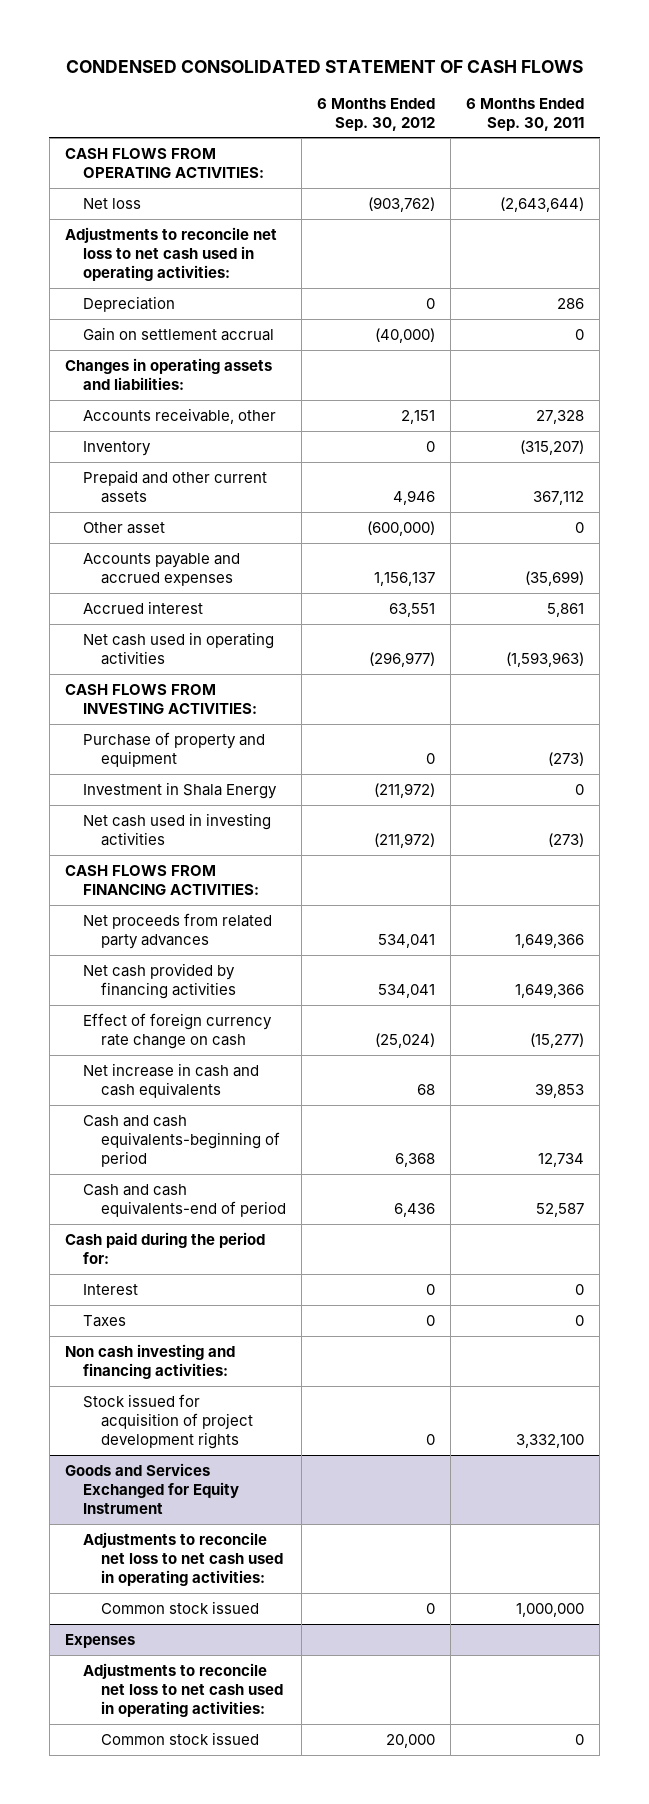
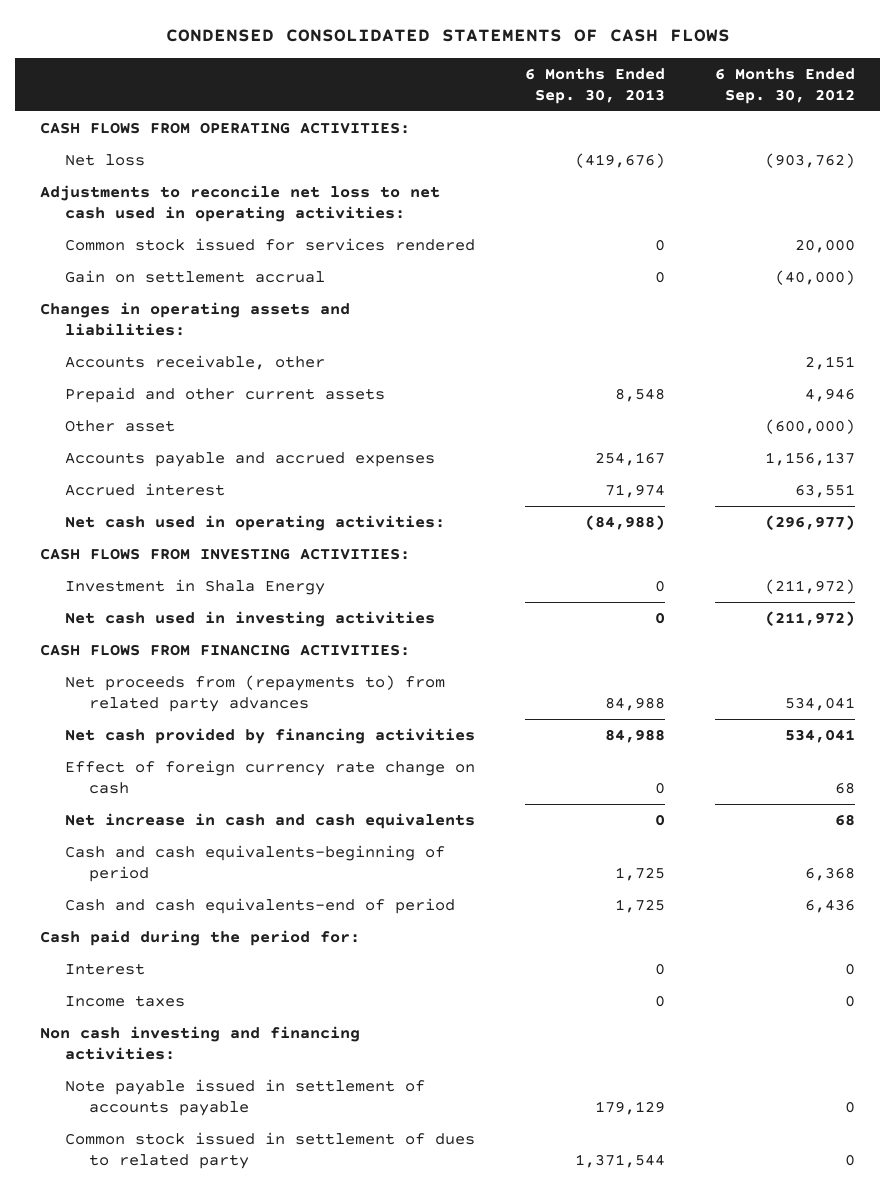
[65,59,583,73] CONDENSED CONSOLIDATED STATEMENT OF CASH FLOWS -> [165,29,730,43] CONDENSED CONSOLIDATED STATEMENTS OF CASH FLOWS
[466,97,585,131] 6 Months Ended Sep. 30, 2011 -> none
none -> [524,67,665,104] 6 Months Ended Sep. 30, 2013
[82,295,175,312] Depreciation -> none
none -> [64,237,475,251] Common stock issued for services rendered
[82,440,151,456] Inventory -> none
[82,631,274,665] Net cash used in operating activities -> [64,514,445,531] Net cash used in operating activities:
[82,731,265,767] Purchase of property and equipment -> none
[82,912,272,949] Net proceeds from related party advances -> [64,674,445,712] Net proceeds from (repayments to) from related party advances
[374,1032,435,1048] (25,024) -> [835,781,856,794] 68
[82,1314,126,1327] Taxes -> [64,994,185,1007] Income taxes
[82,1393,253,1449] Stock issued for acquisition of project development rights -> none
[65,1462,239,1514] Goods and Services Exchanged for Equity Instrument -> none
[82,1531,283,1586] Adjustments to reconcile net loss to net cash used in operating activities: -> none
[100,1600,259,1614] Common stock issued -> none
[65,1633,136,1648] Expenses -> none
[82,1662,283,1717] Adjustments to reconcile net loss to net cash used in operating activities: -> none
[100,1731,259,1745] Common stock issued -> none
none -> [64,1078,425,1116] Note payable issued in settlement of accounts payable
none -> [64,1131,475,1169] Common stock issued in settlement of dues to related party

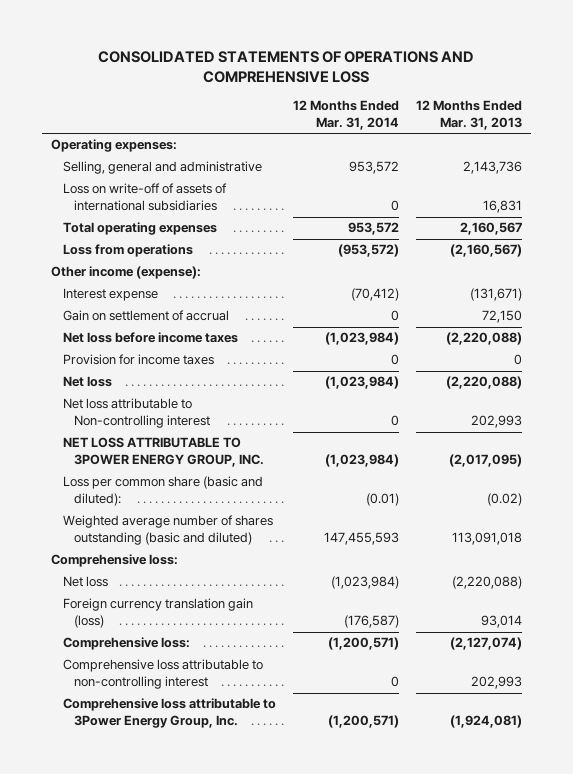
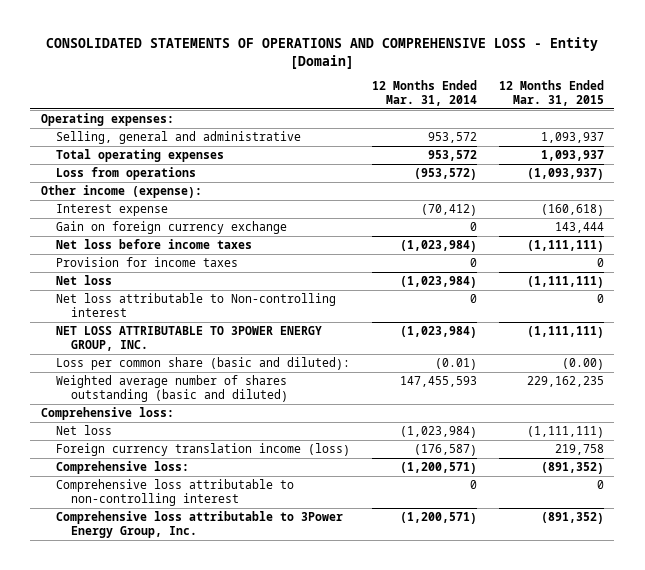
[98,51,475,83] CONSOLIDATED STATEMENTS OF OPERATIONS AND COMPREHENSIVE LOSS -> [46,36,599,69] CONSOLIDATED STATEMENTS OF OPERATIONS AND COMPREHENSIVE LOSS - Entity [Domain]
[415,100,522,130] 12 Months Ended Mar. 31, 2013 -> none
none -> [498,80,604,106] 12 Months Ended Mar. 31, 2015
[62,183,227,212] Loss on write-off of assets of international subsidiaries -> none
[62,310,229,322] Gain on settlement of accrual -> none
none -> [56,221,288,235] Gain on foreign currency exchange
[62,598,253,629] Foreign currency translation gain (loss) -> [56,443,351,457] Foreign currency translation income (loss)

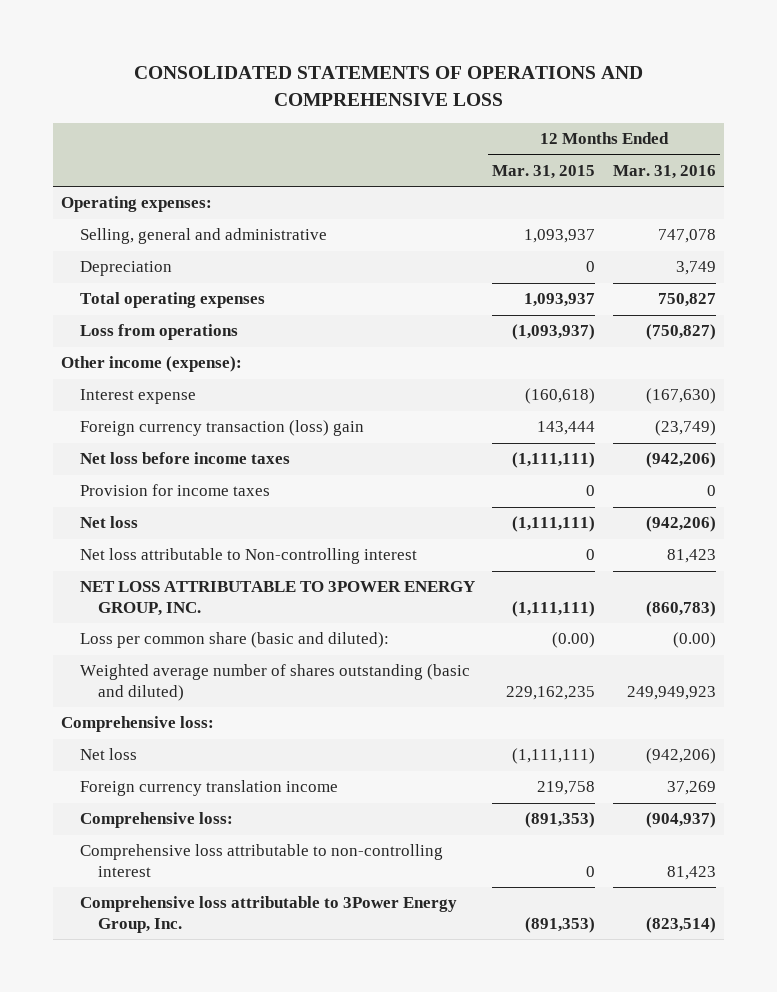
[46,36,599,69] CONSOLIDATED STATEMENTS OF OPERATIONS AND COMPREHENSIVE LOSS - Entity [Domain] -> [133,66,643,106] CONSOLIDATED STATEMENTS OF OPERATIONS AND COMPREHENSIVE LOSS
[371,80,477,106] 12 Months Ended Mar. 31, 2014 -> none
none -> [612,165,716,180] Mar. 31, 2016
none -> [79,261,172,277] Depreciation
[56,221,288,235] Gain on foreign currency exchange -> [79,420,364,437] Foreign currency transaction (loss) gain
[56,443,351,457] Foreign currency translation income (loss) -> [79,780,338,797] Foreign currency translation income
[540,462,604,475] (891,352) -> [525,812,596,829] (891,353)
[540,512,604,525] (891,352) -> [525,916,596,933] (891,353)

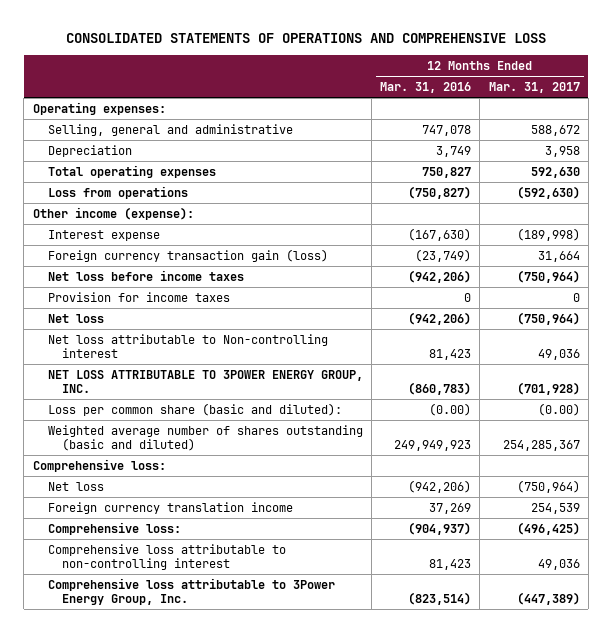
[492,165,596,180] Mar. 31, 2015 -> none
none -> [488,82,580,94] Mar. 31, 2017
[79,420,364,437] Foreign currency transaction (loss) gain -> [47,249,328,263] Foreign currency transaction gain (loss)

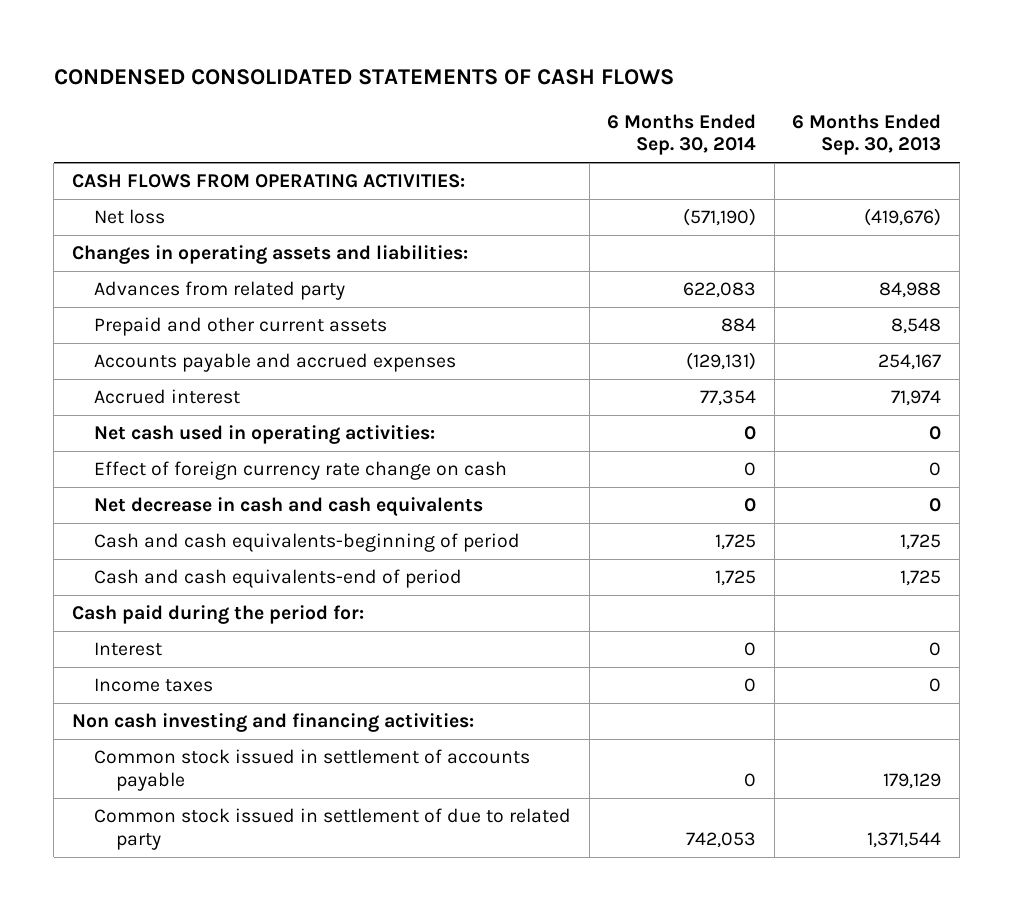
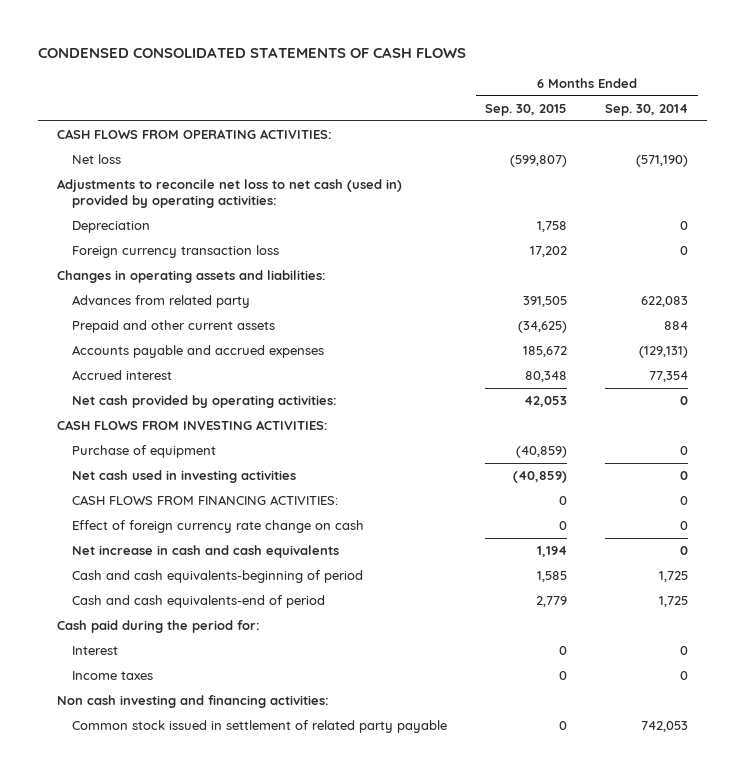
[792,113,942,156] 6 Months Ended Sep. 30, 2013 -> none
none -> [485,103,568,116] Sep. 30, 2015
none -> [56,179,402,209] Adjustments to reconcile net loss to net cash (used in) provided by operating activities:
none -> [72,221,151,234] Depreciation
none -> [72,245,280,259] Foreign currency transaction loss
[93,425,435,445] Net cash used in operating activities: -> [72,395,338,409] Net cash provided by operating activities:
none -> [56,420,328,431] CASH FLOWS FROM INVESTING ACTIVITIES:
none -> [72,445,217,459] Purchase of equipment
none -> [72,470,297,484] Net cash used in investing activities
none -> [72,495,339,506] CASH FLOWS FROM FINANCING ACTIVITIES:
[93,497,483,517] Net decrease in cash and cash equivalents -> [72,545,340,559] Net increase in cash and cash equivalents
[93,808,571,850] Common stock issued in settlement of due to related party -> none
[93,749,530,791] Common stock issued in settlement of accounts payable -> [72,720,448,734] Common stock issued in settlement of related party payable
[744,772,757,787] 0 -> [641,721,689,733] 742,053

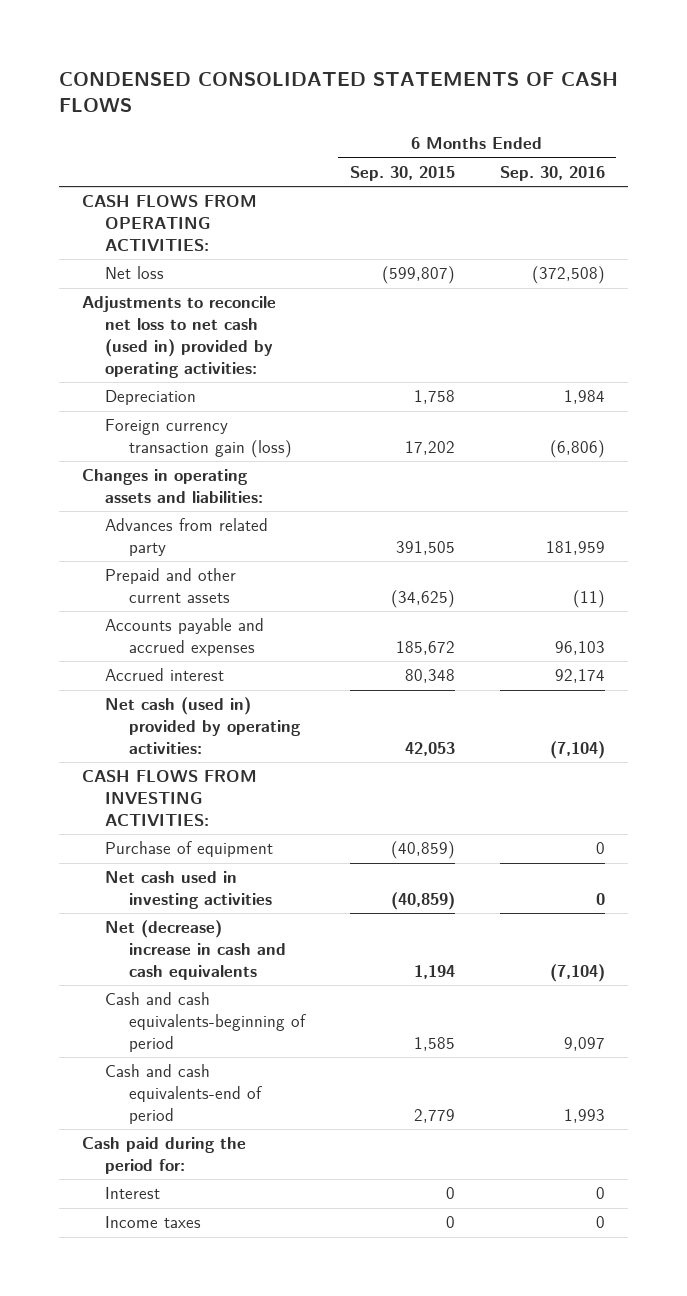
[605,103,689,116] Sep. 30, 2014 -> none
none -> [500,165,606,181] Sep. 30, 2016
[72,245,280,259] Foreign currency transaction loss -> [105,419,292,459] Foreign currency transaction gain (loss)
[72,395,338,409] Net cash provided by operating activities: -> [105,697,301,754] Net cash (used in) provided by operating activities:
[72,495,339,506] CASH FLOWS FROM FINANCING ACTIVITIES: -> none
[72,520,365,534] Effect of foreign currency rate change on cash -> none
[72,545,340,559] Net increase in cash and cash equivalents -> [105,920,286,980] Net (decrease) increase in cash and cash equivalents
[56,695,329,709] Non cash investing and financing activities: -> none
[72,720,448,734] Common stock issued in settlement of related party payable -> none

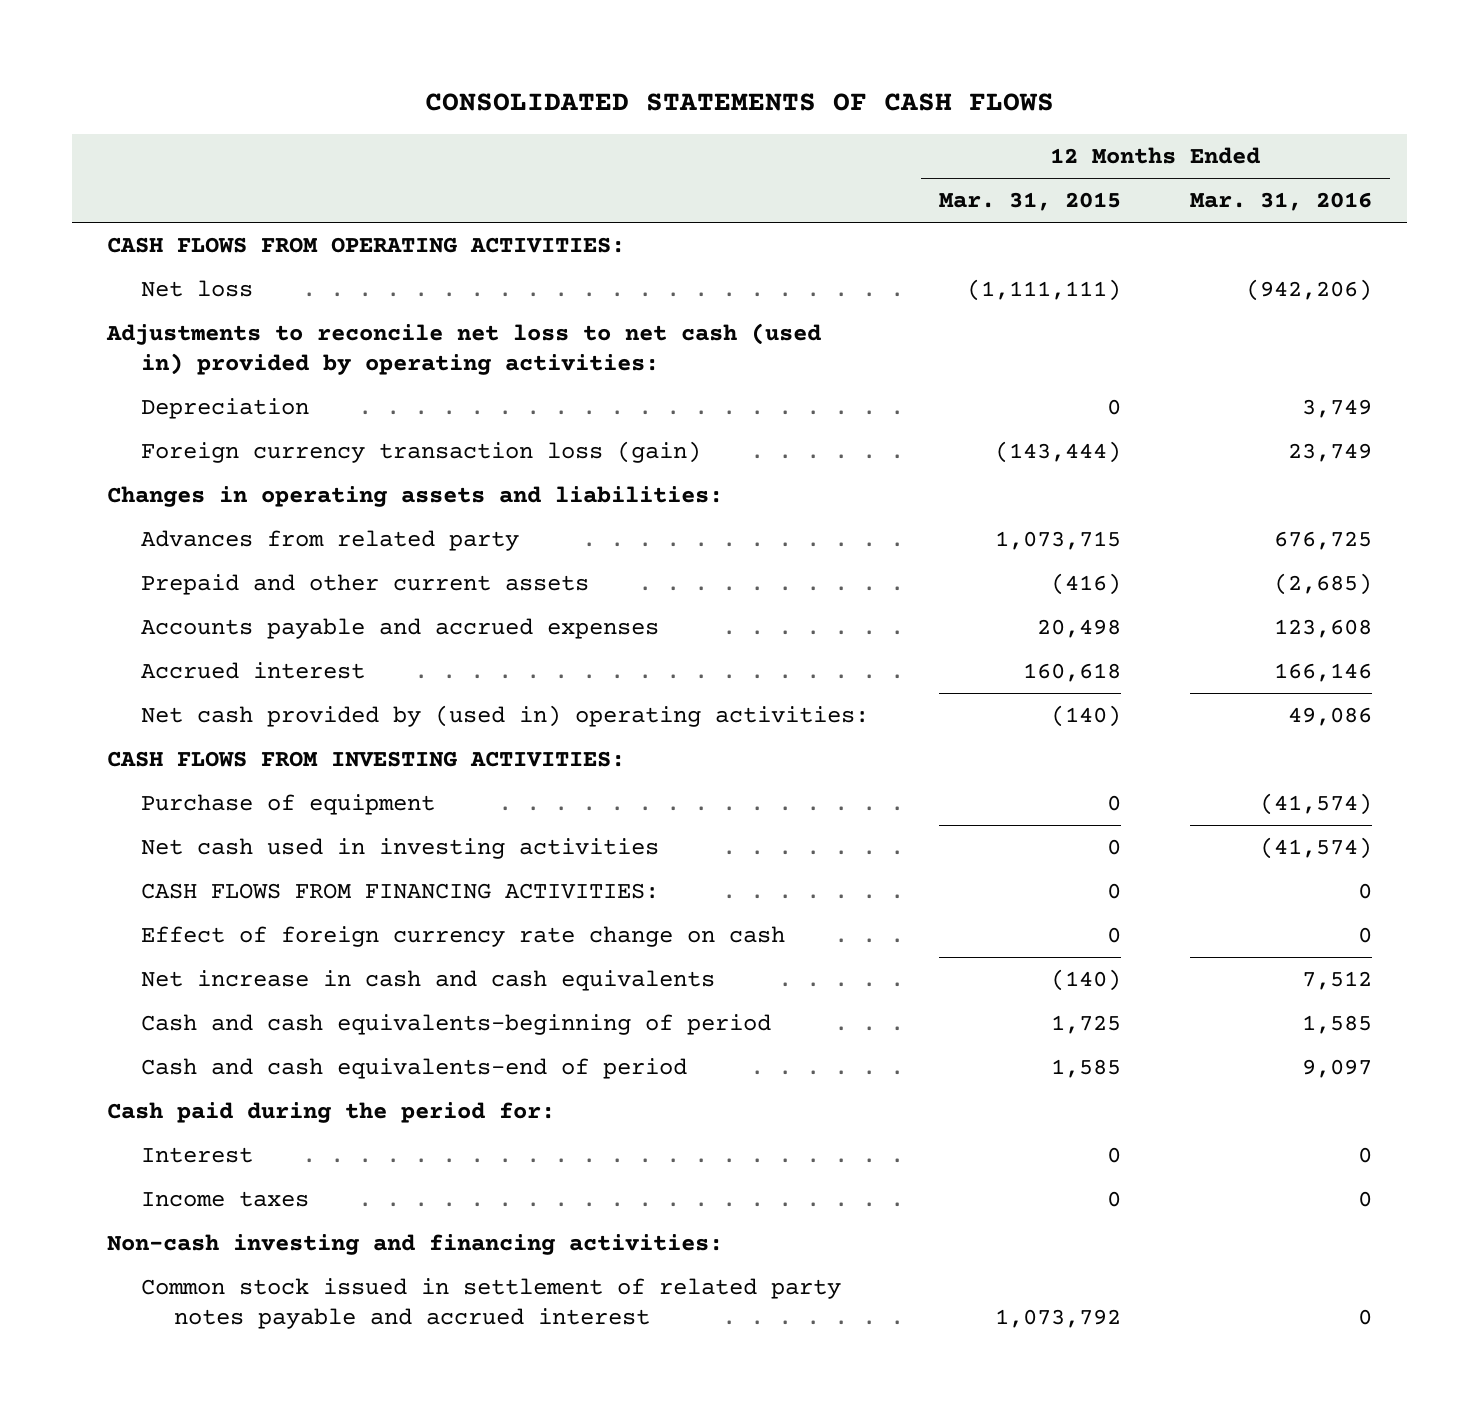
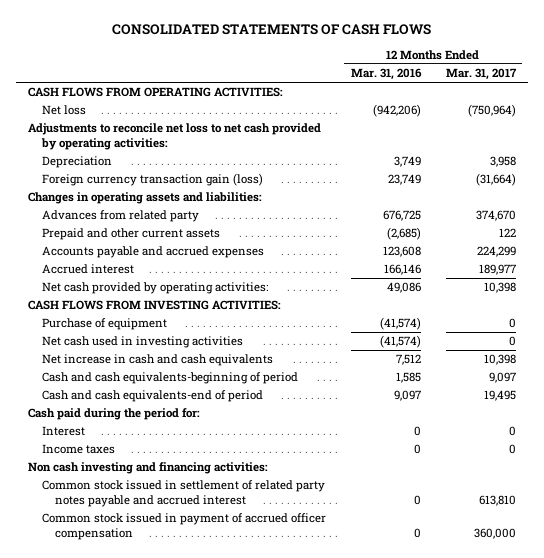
[938,192,1121,212] Mar. 31, 2015 -> none
none -> [445,68,517,81] Mar. 31, 2017
[106,323,822,375] Adjustments to reconcile net loss to net cash (used in) provided by operating activities: -> [28,123,322,151] Adjustments to reconcile net loss to net cash provided by operating activities:
[140,441,701,464] Foreign currency transaction loss (gain) -> [41,173,263,187] Foreign currency transaction gain (loss)
[140,705,869,728] Net cash provided by (used in) operating activities: -> [41,282,268,295] Net cash provided by operating activities:
[140,883,659,900] CASH FLOWS FROM FINANCING ACTIVITIES: -> none
[140,926,785,948] Effect of foreign currency rate change on cash -> none
[107,1234,724,1256] Non-cash investing and financing activities: -> [28,462,269,475] Non cash investing and financing activities:
none -> [41,513,326,541] Common stock issued in payment of accrued officer compensation

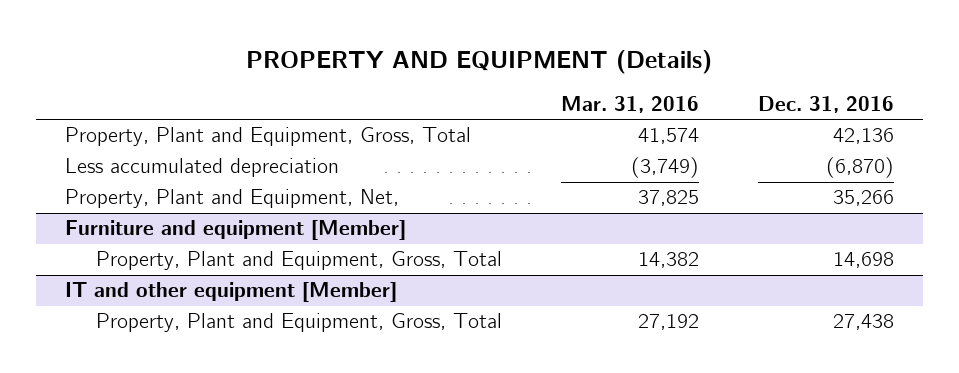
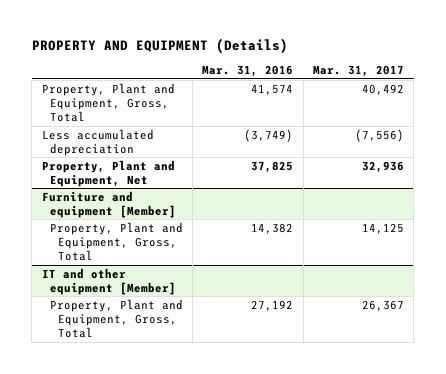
[757,95,894,113] Dec. 31, 2016 -> none
none -> [312,65,404,78] Mar. 31, 2017
[65,189,400,209] Property, Plant and Equipment, Net, -> [41,159,175,187] Property, Plant and Equipment, Net

